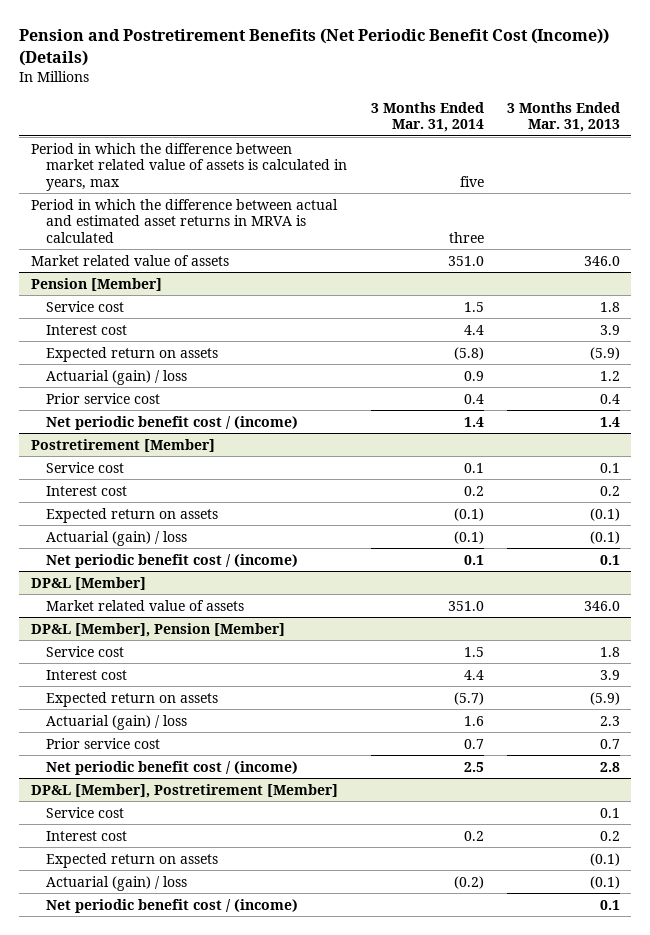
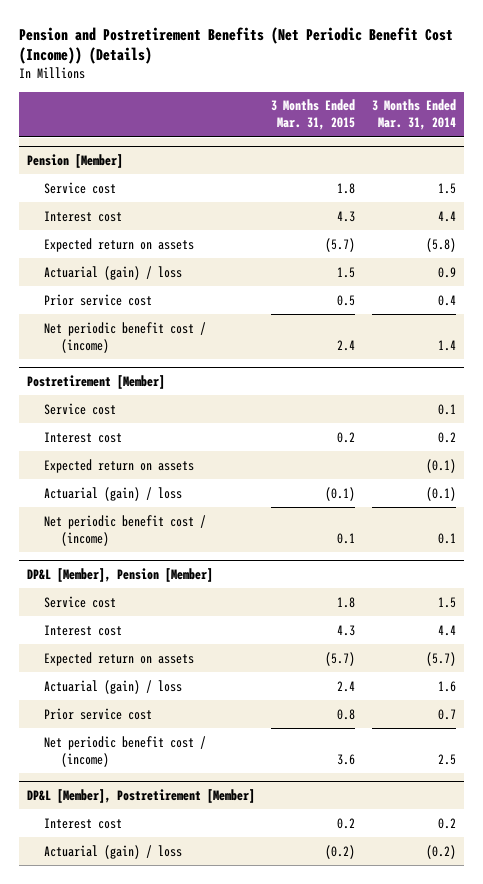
[506,101,620,133] 3 Months Ended Mar. 31, 2013 -> none
none -> [271,99,356,131] 3 Months Ended Mar. 31, 2015
[30,142,348,191] Period in which the difference between market related value of assets is calculated in years, max -> none
[30,198,338,243] Period in which the difference between actual and estimated asset returns in MRVA is calculated -> none
[30,254,229,266] Market related value of assets -> none
[30,576,146,590] DP&L [Member] -> none
[46,599,245,611] Market related value of assets -> none
[46,806,125,818] Service cost -> none
[46,852,219,868] Expected return on assets -> none
[46,898,299,913] Net periodic benefit cost / (income) -> none

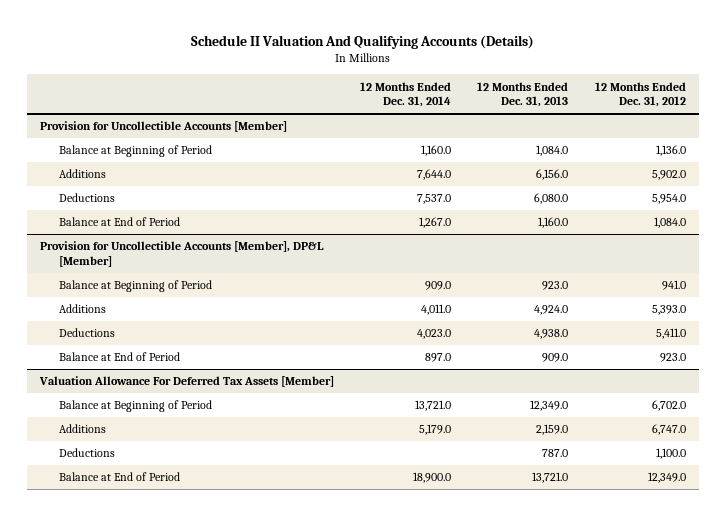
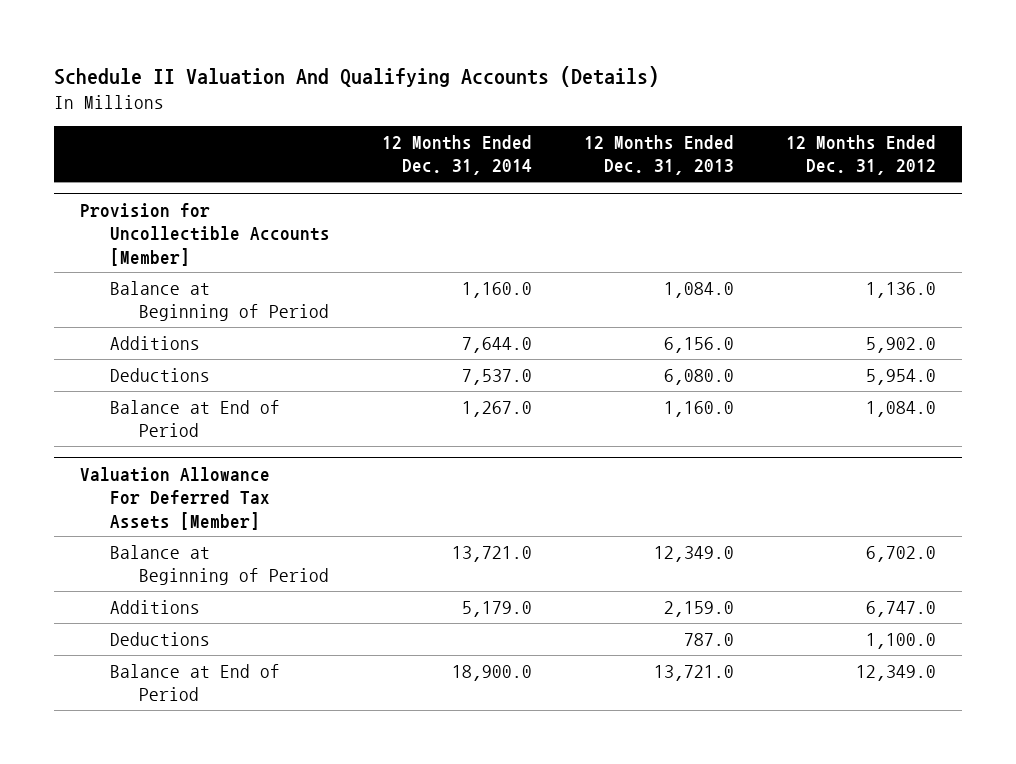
[40,241,325,267] Provision for Uncollectible Accounts [Member], DP&L [Member] -> none
[59,280,213,293] Balance at Beginning of Period -> none
[59,304,107,314] Additions -> none
[59,328,116,338] Deductions -> none
[59,352,181,362] Balance at End of Period -> none

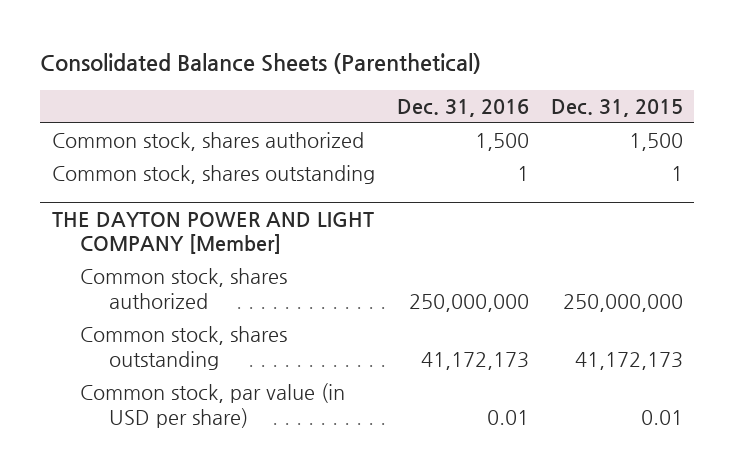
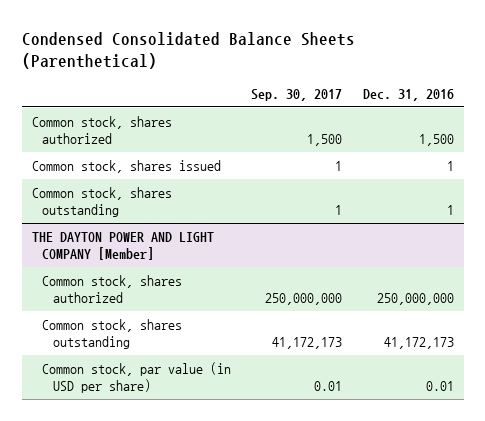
[40,53,482,75] Consolidated Balance Sheets (Parenthetical) -> [21,31,355,69] Condensed Consolidated Balance Sheets (Parenthetical)
[551,99,684,118] Dec. 31, 2015 -> none
none -> [251,88,343,101] Sep. 30, 2017
none -> [31,159,221,173] Common stock, shares issued

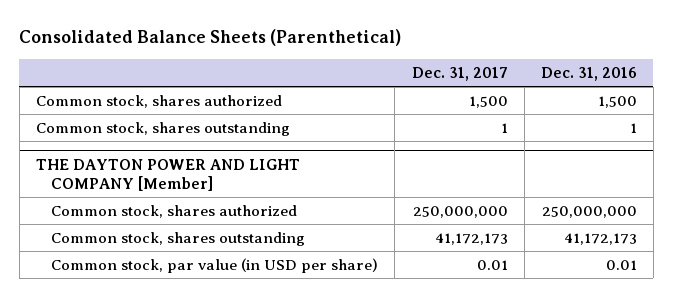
[21,31,355,69] Condensed Consolidated Balance Sheets (Parenthetical) -> [19,29,402,47] Consolidated Balance Sheets (Parenthetical)
[251,88,343,101] Sep. 30, 2017 -> none
none -> [411,66,508,81] Dec. 31, 2017
[31,159,221,173] Common stock, shares issued -> none

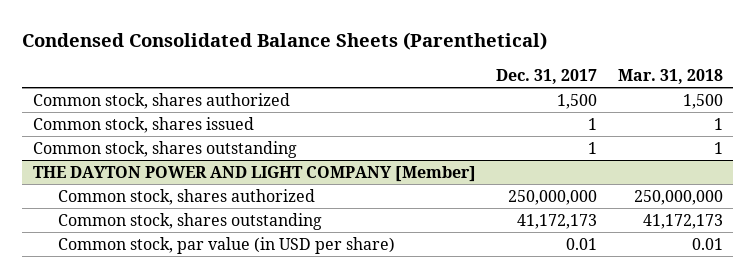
[19,29,402,47] Consolidated Balance Sheets (Parenthetical) -> [22,32,548,51] Condensed Consolidated Balance Sheets (Parenthetical)
[540,66,637,81] Dec. 31, 2016 -> none
none -> [617,69,723,85] Mar. 31, 2018
none -> [32,116,254,133] Common stock, shares issued

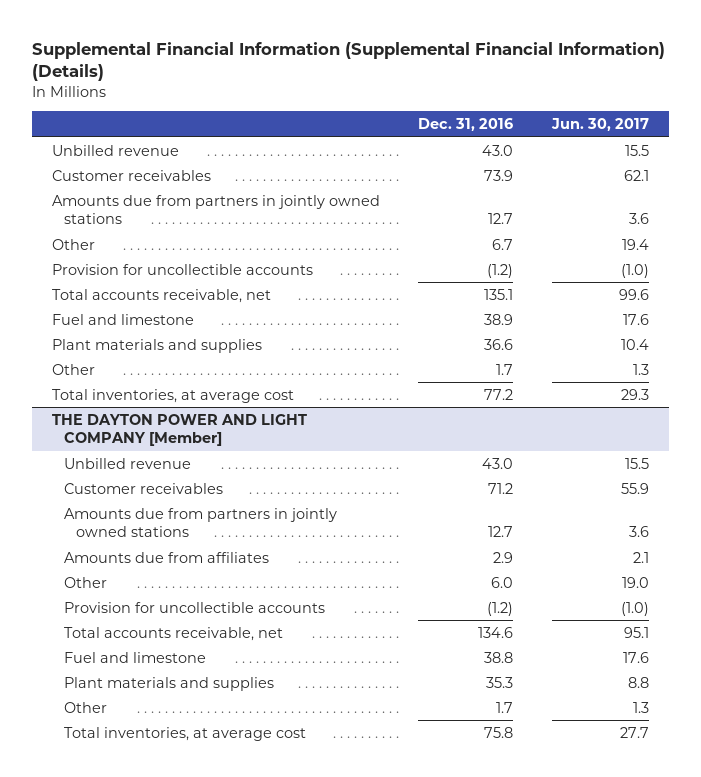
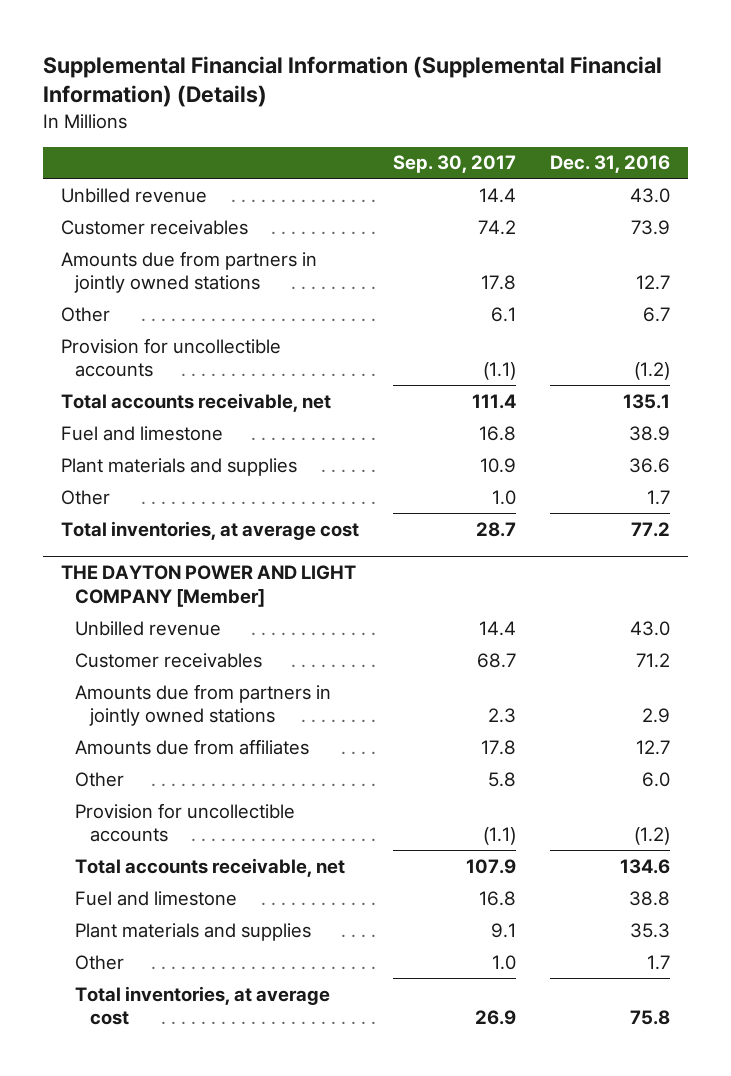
[551,118,650,132] Jun. 30, 2017 -> none
none -> [392,155,516,174] Sep. 30, 2017
[488,526,514,538] 12.7 -> [642,707,671,723] 2.9
[493,551,514,563] 2.9 -> [636,739,671,755] 12.7

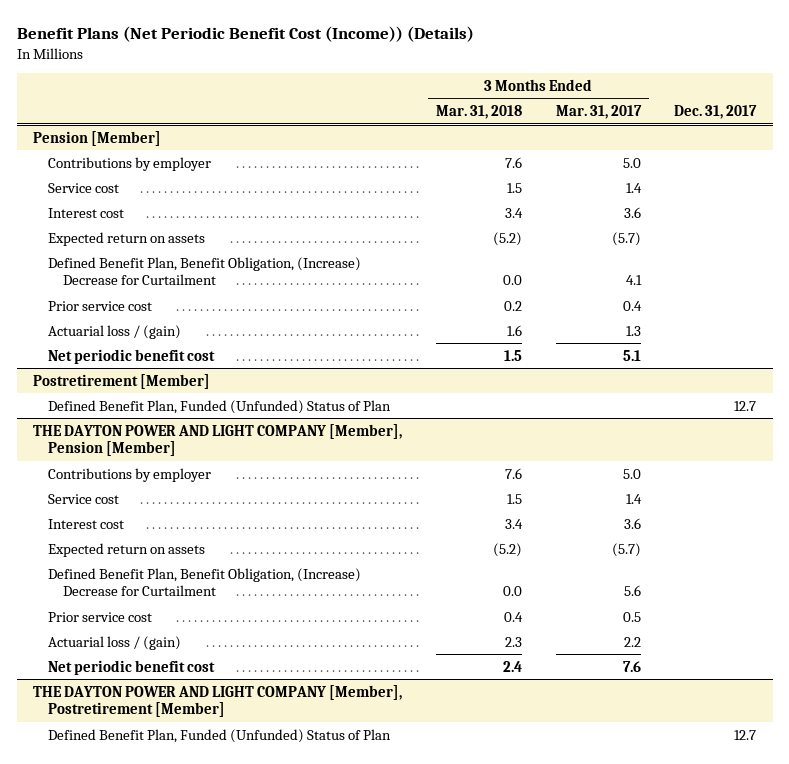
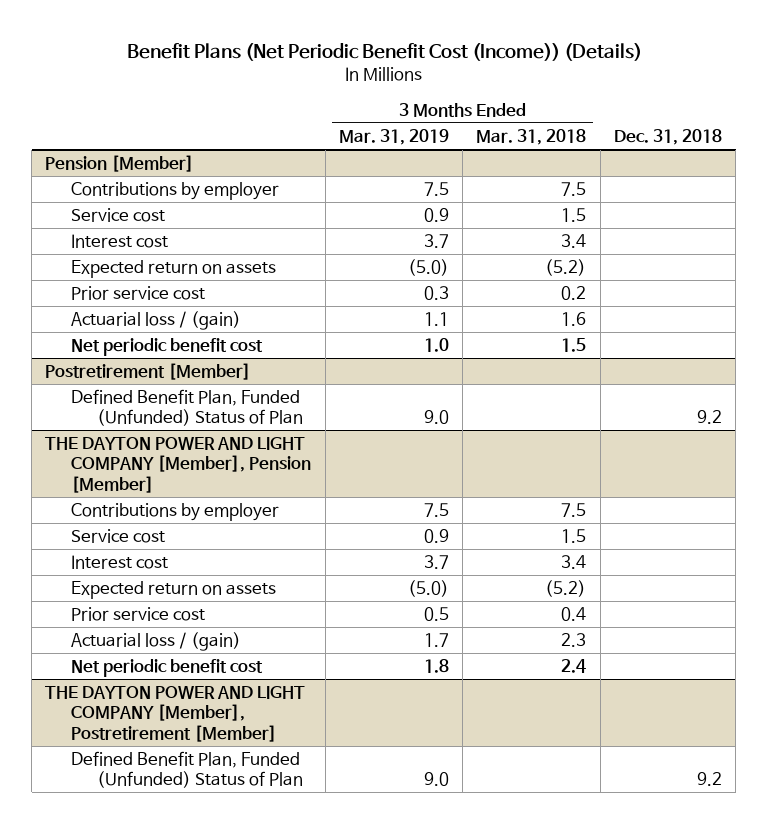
[555,104,642,119] Mar. 31, 2017 -> none
[674,104,758,119] Dec. 31, 2017 -> none
none -> [338,129,449,146] Mar. 31, 2019
none -> [613,129,722,146] Dec. 31, 2018
[504,156,522,168] 7.6 -> [561,182,587,197] 7.5
[47,256,361,286] Defined Benefit Plan, Benefit Obligation, (Increase) Decrease for Curtailment -> none
[504,467,522,479] 7.6 -> [561,503,587,518] 7.5
[47,567,361,597] Defined Benefit Plan, Benefit Obligation, (Increase) Decrease for Curtailment -> none

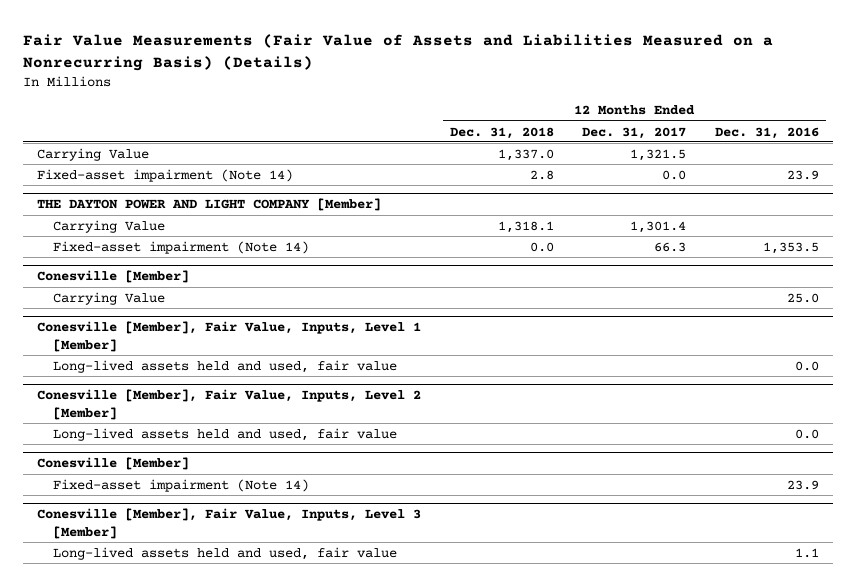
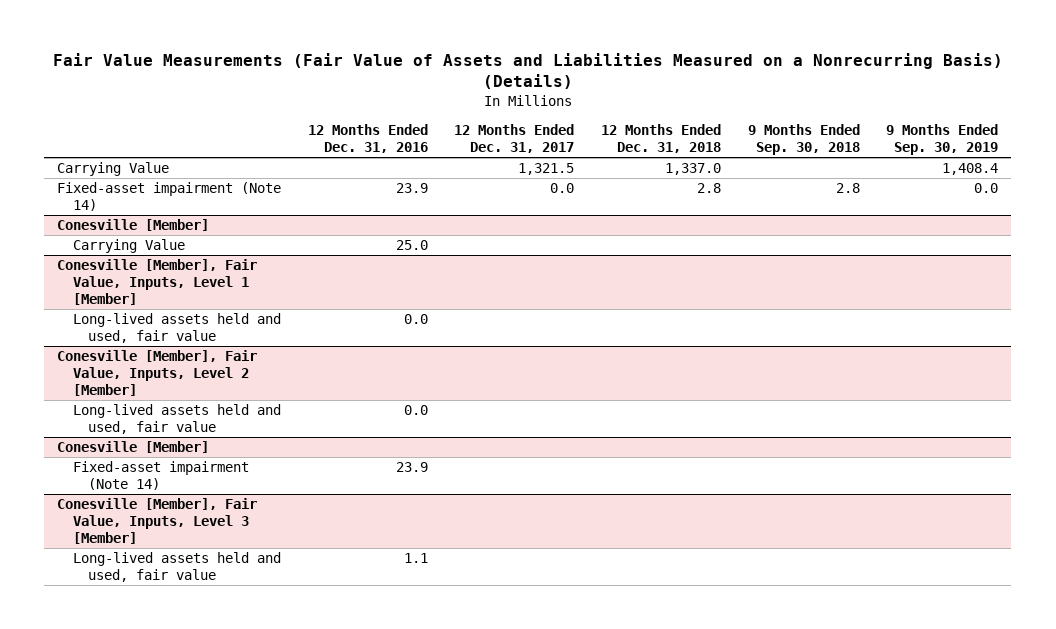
none -> [747,124,860,156] 9 Months Ended Sep. 30, 2018
none -> [886,124,999,156] 9 Months Ended Sep. 30, 2019
[37,198,382,212] THE DAYTON POWER AND LIGHT COMPANY [Member] -> none
[53,219,166,233] Carrying Value -> none
[53,240,310,254] Fixed-asset impairment (Note 14) -> none

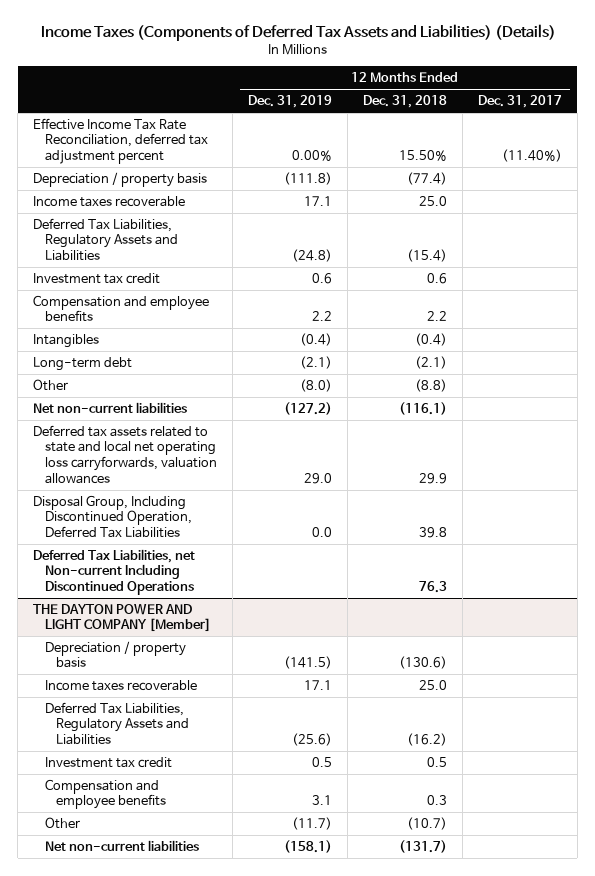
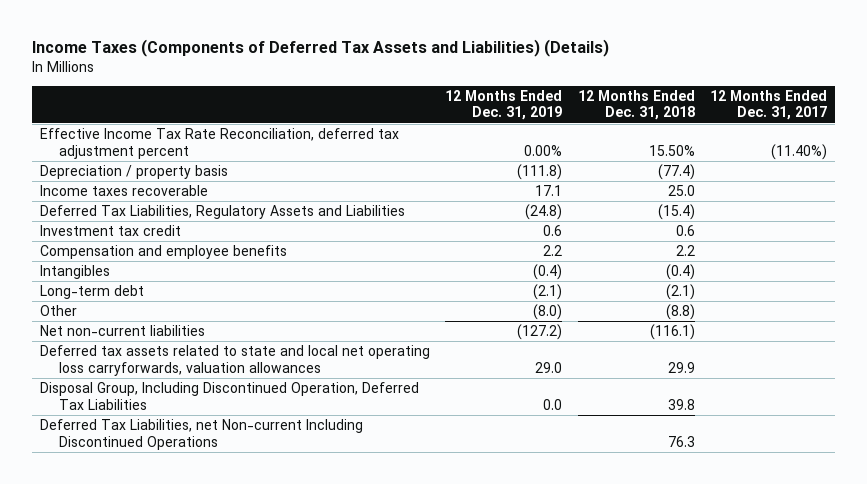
[33,603,211,633] THE DAYTON POWER AND LIGHT COMPANY [Member] -> none
[44,640,186,669] Depreciation / property basis -> none
[44,679,197,691] Income taxes recoverable -> none
[44,701,190,746] Deferred Tax Liabilities, Regulatory Assets and Liabilities -> none
[44,756,172,768] Investment tax credit -> none
[44,778,167,810] Compensation and employee benefits -> none
[44,816,80,829] Other -> none
[44,839,199,851] Net non-current liabilities -> none

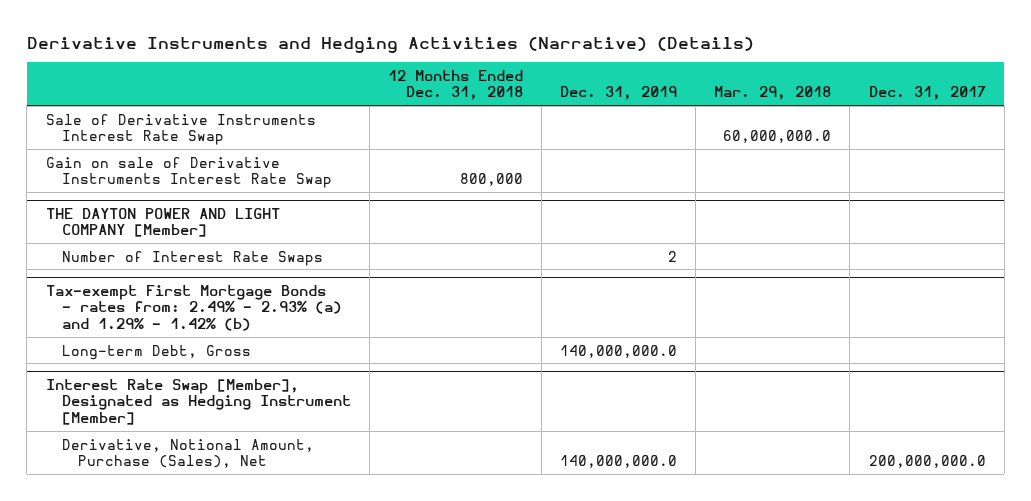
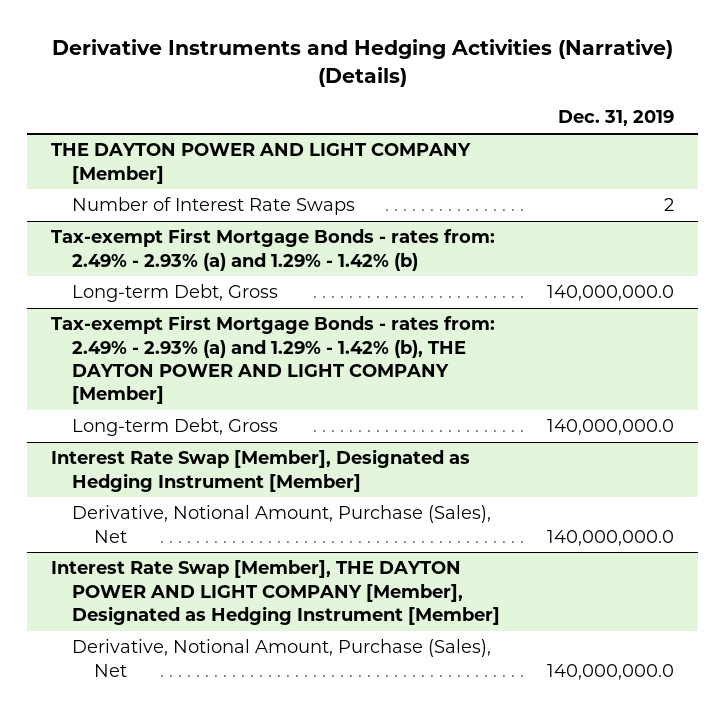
[387,69,523,101] 12 Months Ended Dec. 31, 2018 -> none
[714,86,832,101] Mar. 29, 2018 -> none
[868,86,986,101] Dec. 31, 2017 -> none
[45,113,316,145] Sale of Derivative Instruments Interest Rate Swap -> none
[45,156,332,188] Gain on sale of Derivative Instruments Interest Rate Swap -> none
none -> [50,315,495,404] Tax-exempt First Mortgage Bonds - rates from: 2.49% - 2.93% (a) and 1.29% - 1.42% (b), THE DAYTON POWER AND LIGHT COMPANY [Member]
none -> [72,418,279,437] Long-term Debt, Gross
none -> [50,560,501,625] Interest Rate Swap [Member], THE DAYTON POWER AND LIGHT COMPANY [Member], Designated as Hedging Instrument [Member]
none -> [72,639,492,677] Derivative, Notional Amount, Purchase (Sales), Net

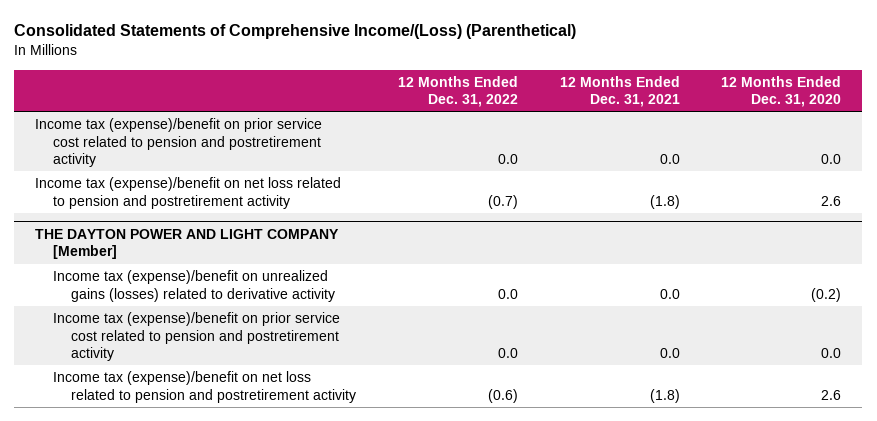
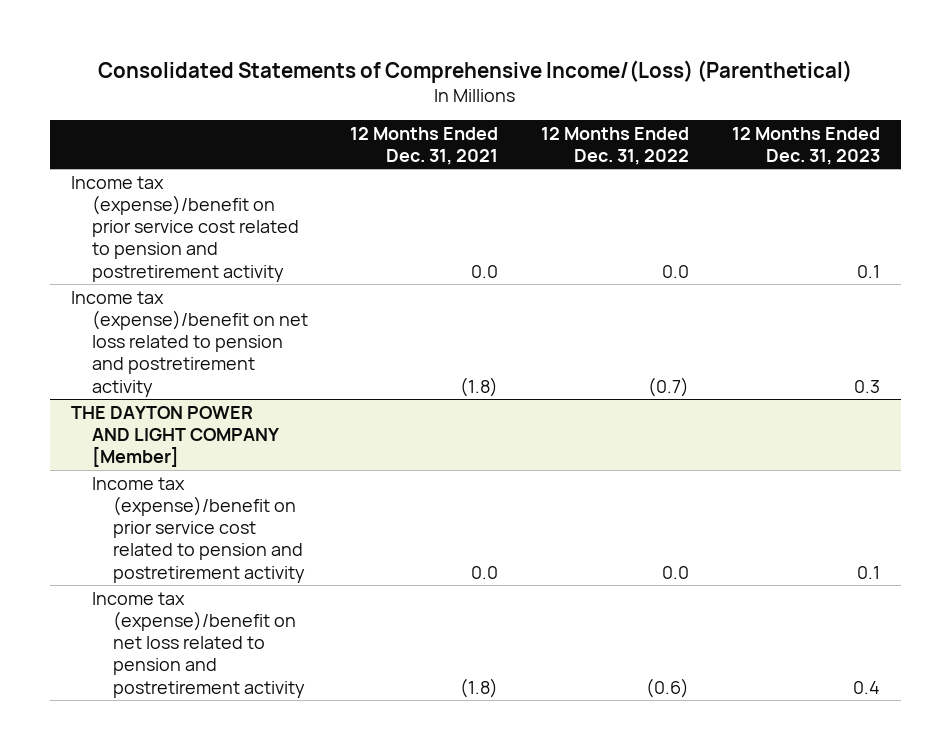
[721,75,842,108] 12 Months Ended Dec. 31, 2020 -> none
none -> [731,126,880,165] 12 Months Ended Dec. 31, 2023
[53,270,335,302] Income tax (expense)/benefit on unrealized gains (losses) related to derivative activity -> none

